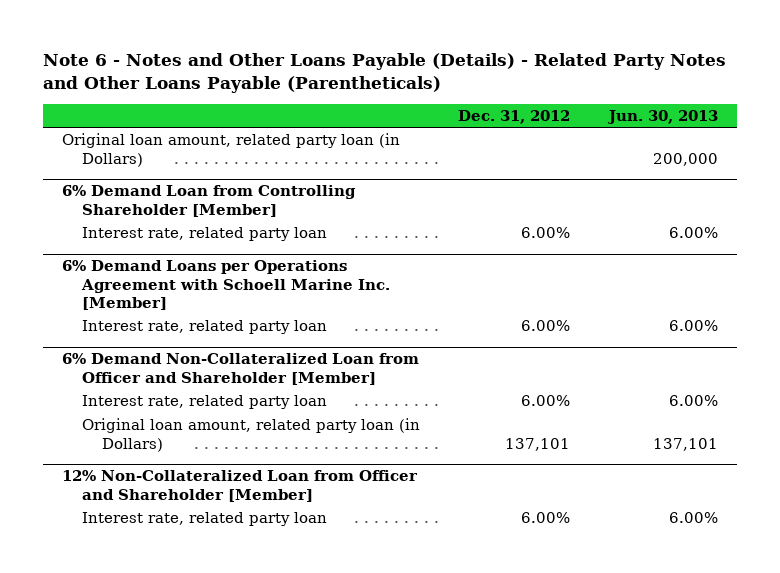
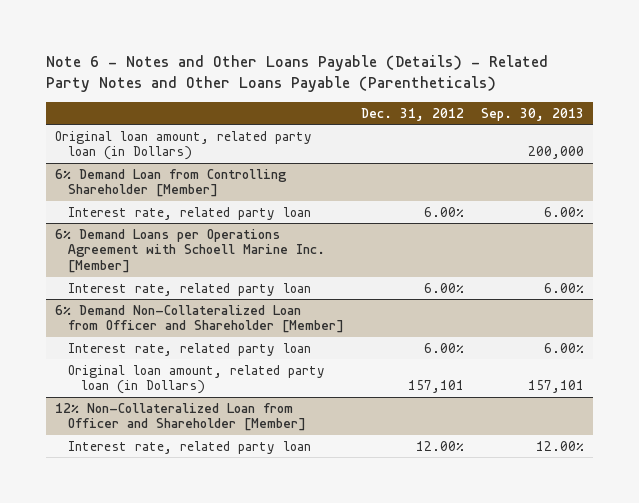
[606,110,718,125] Jun. 30, 2013 -> none
none -> [481,107,585,121] Sep. 30, 2013
[505,437,571,451] 137,101 -> [407,380,464,394] 157,101
[521,512,571,524] 6.00% -> [415,440,464,451] 12.00%

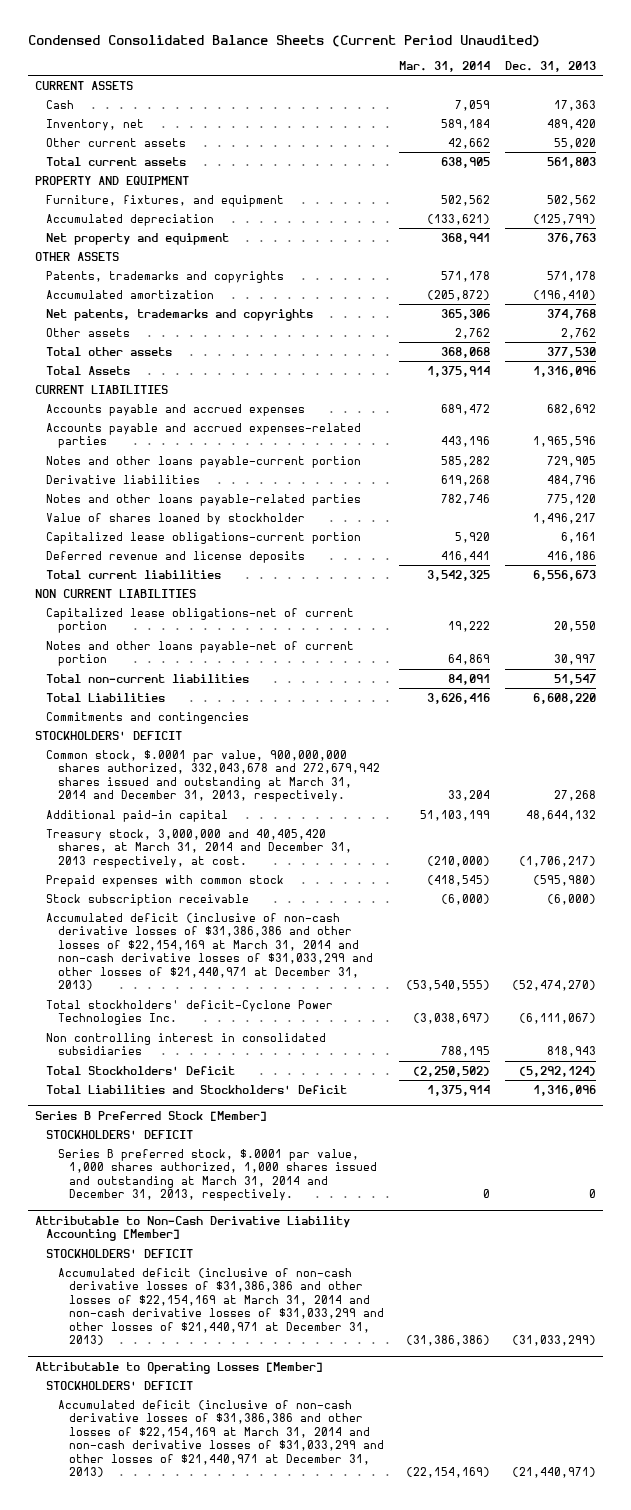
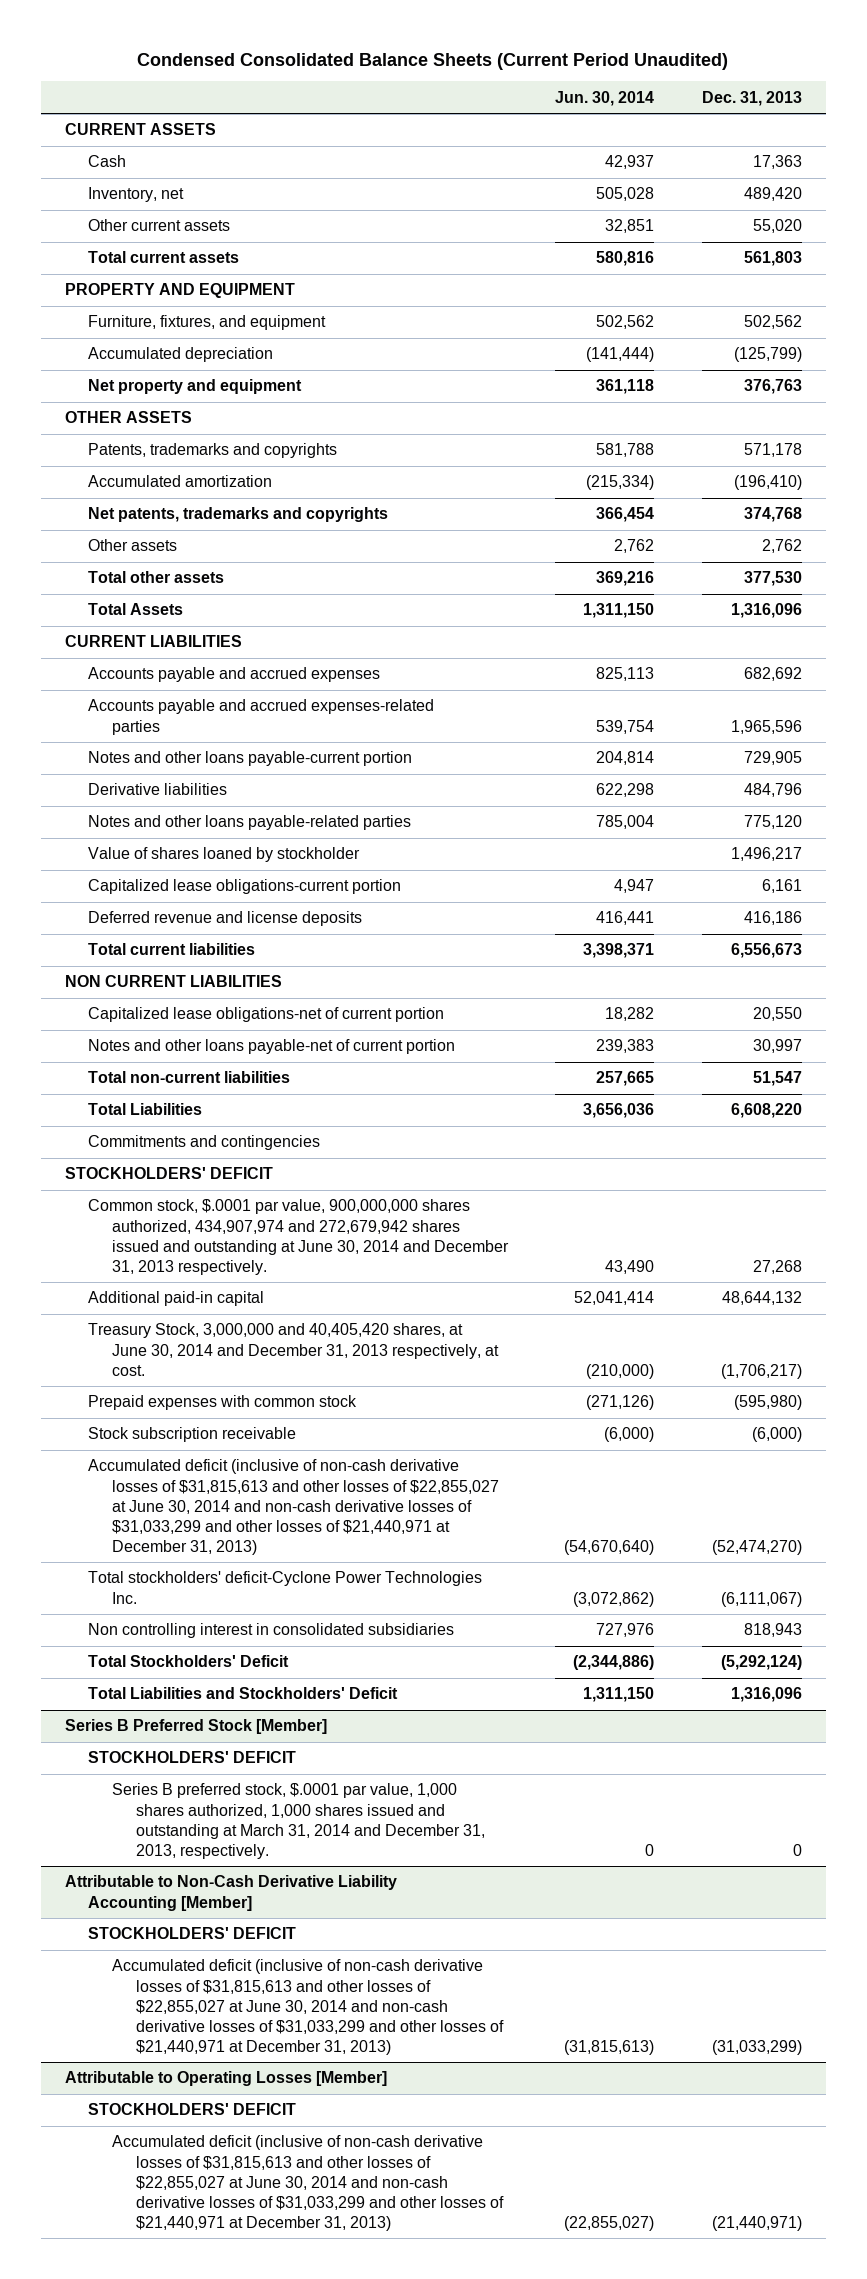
[398,60,490,72] Mar. 31, 2014 -> none
none -> [555,90,655,106] Jun. 30, 2014
[46,749,380,803] Common stock, $.0001 par value, 900,000,000 shares authorized, 332,043,678 and 272,679,942 shares issued and outstanding at March 31, 2014 and December 31, 2013, respectively. -> [88,1199,510,1275] Common stock, $.0001 par value, 900,000,000 shares authorized, 434,907,974 and 272,679,942 shares issued and outstanding at June 30, 2014 and December 31, 2013 respectively.
[46,828,352,868] Treasury stock, 3,000,000 and 40,405,420 shares, at March 31, 2014 and December 31, 2013 respectively, at cost. -> [88,1323,500,1376] Treasury Stock, 3,000,000 and 40,405,420 shares, at June 30, 2014 and December 31, 2013 respectively, at cost.
[46,912,373,991] Accumulated deficit (inclusive of non-cash derivative losses of $31,386,386 and other losses of $22,154,169 at March 31, 2014 and non-cash derivative losses of $31,033,299 and other losses of $21,440,971 at December 31, 2013) -> [88,1459,500,1555] Accumulated deficit (inclusive of non-cash derivative losses of $31,815,613 and other losses of $22,855,027 at June 30, 2014 and non-cash derivative losses of $31,033,299 and other losses of $21,440,971 at December 31, 2013)
[57,1267,384,1346] Accumulated deficit (inclusive of non-cash derivative losses of $31,386,386 and other losses of $22,154,169 at March 31, 2014 and non-cash derivative losses of $31,033,299 and other losses of $21,440,971 at December 31, 2013) -> [112,1959,504,2055] Accumulated deficit (inclusive of non-cash derivative losses of $31,815,613 and other losses of $22,855,027 at June 30, 2014 and non-cash derivative losses of $31,033,299 and other losses of $21,440,971 at December 31, 2013)
[57,1399,384,1478] Accumulated deficit (inclusive of non-cash derivative losses of $31,386,386 and other losses of $22,154,169 at March 31, 2014 and non-cash derivative losses of $31,033,299 and other losses of $21,440,971 at December 31, 2013) -> [112,2135,504,2231] Accumulated deficit (inclusive of non-cash derivative losses of $31,815,613 and other losses of $22,855,027 at June 30, 2014 and non-cash derivative losses of $31,033,299 and other losses of $21,440,971 at December 31, 2013)

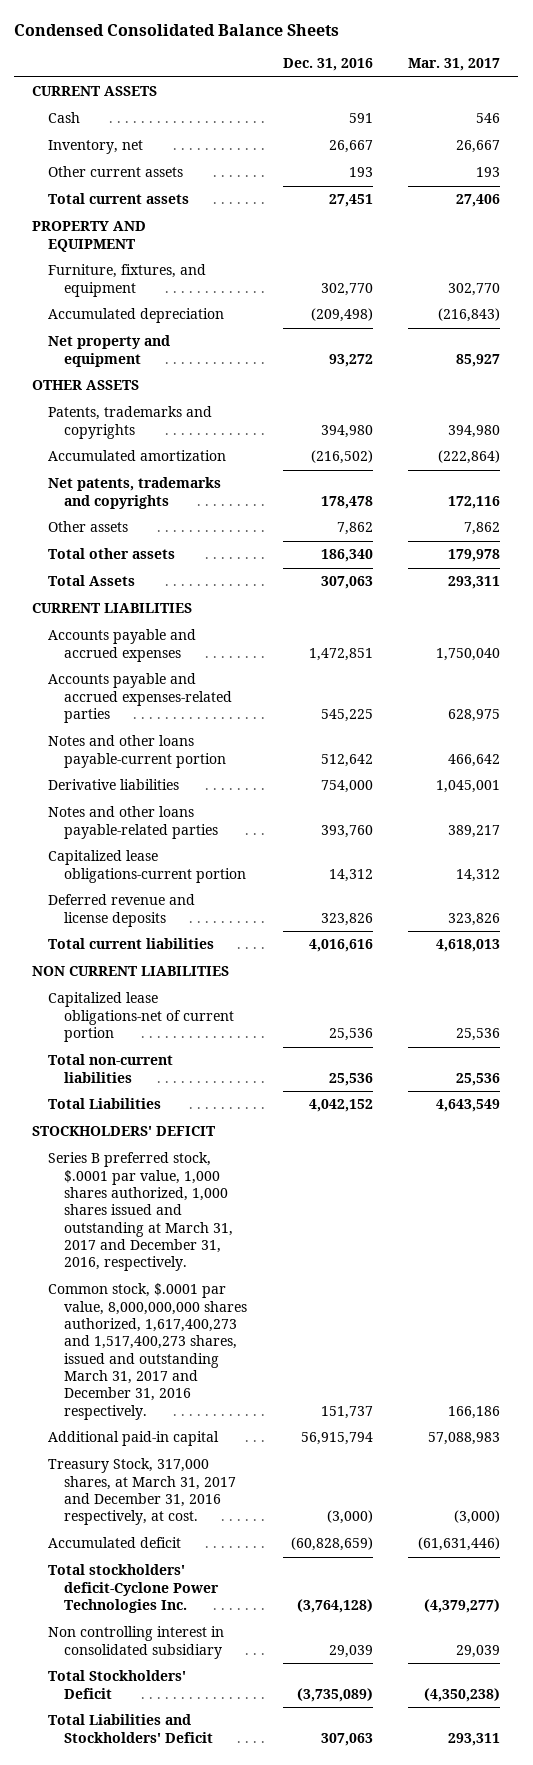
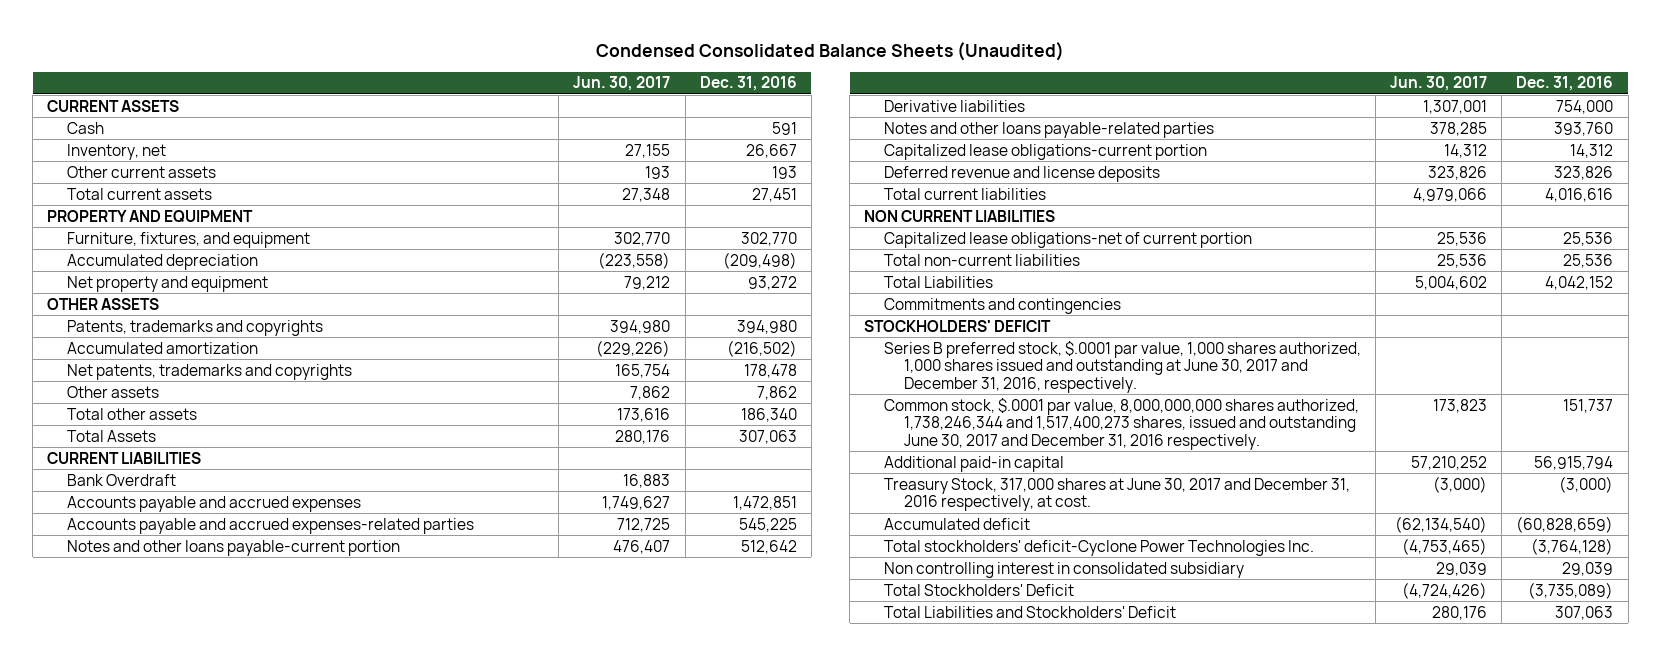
[14,23,340,36] Condensed Consolidated Balance Sheets -> [596,41,1065,61] Condensed Consolidated Balance Sheets (Unaudited)
[408,58,501,72] Mar. 31, 2017 -> none
none -> [573,76,671,92] Jun. 30, 2017
none -> [67,473,177,486] Bank Overdraft
none -> [884,297,1122,314] Commitments and contingencies
[48,1152,233,1272] Series B preferred stock, $.0001 par value, 1,000 shares authorized, 1,000 shares issued and outstanding at March 31, 2017 and December 31, 2016, respectively. -> [884,340,1362,394] Series B preferred stock, $.0001 par value, 1,000 shares authorized, 1,000 shares issued and outstanding at June 30, 2017 and December 31, 2016, respectively.
[48,1283,247,1420] Common stock, $.0001 par value, 8,000,000,000 shares authorized, 1,617,400,273 and 1,517,400,273 shares, issued and outstanding March 31, 2017 and December 31, 2016 respectively. -> [884,397,1360,451] Common stock, $.0001 par value, 8,000,000,000 shares authorized, 1,738,246,344 and 1,517,400,273 shares, issued and outstanding June 30, 2017 and December 31, 2016 respectively.
[48,1458,236,1526] Treasury Stock, 317,000 shares, at March 31, 2017 and December 31, 2016 respectively, at cost. -> [884,477,1351,512] Treasury Stock, 317,000 shares at June 30, 2017 and December 31, 2016 respectively, at cost.

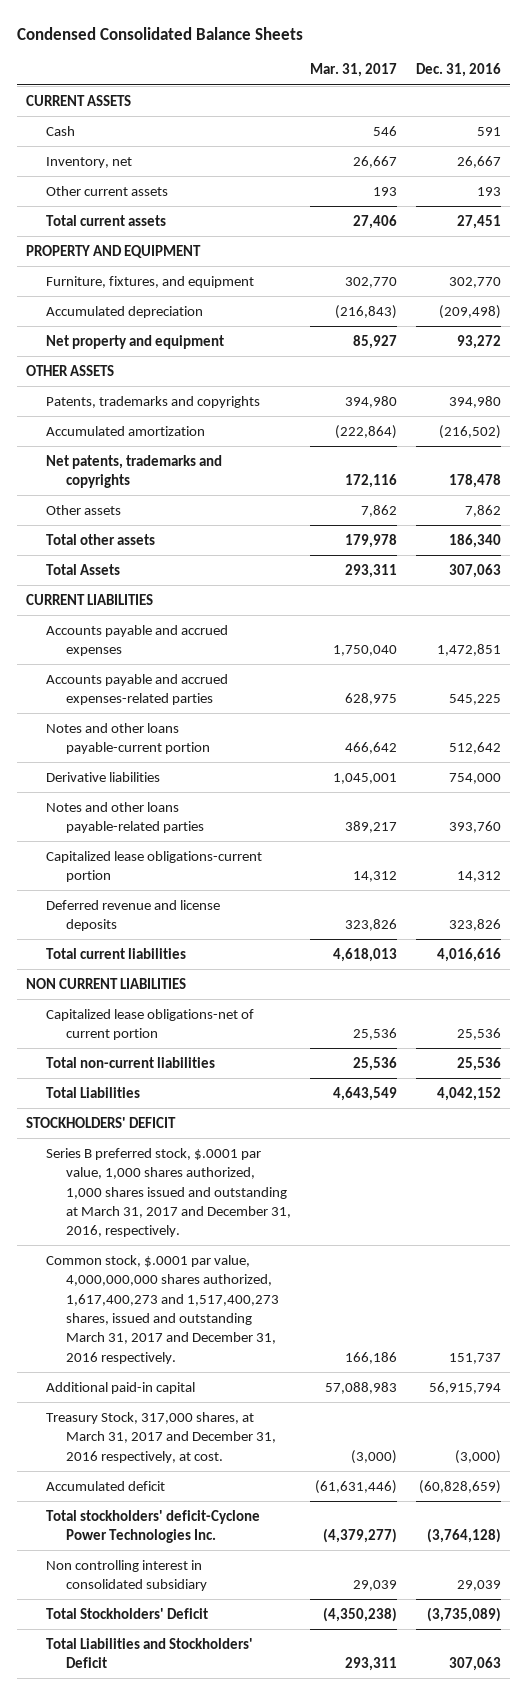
[596,41,1065,61] Condensed Consolidated Balance Sheets (Unaudited) -> [16,26,303,40] Condensed Consolidated Balance Sheets
[573,76,671,92] Jun. 30, 2017 -> none
none -> [310,63,398,78] Mar. 31, 2017
[67,473,177,486] Bank Overdraft -> none
[884,297,1122,314] Commitments and contingencies -> none
[884,340,1362,394] Series B preferred stock, $.0001 par value, 1,000 shares authorized, 1,000 shares issued and outstanding at June 30, 2017 and December 31, 2016, respectively. -> [46,1147,292,1238] Series B preferred stock, $.0001 par value, 1,000 shares authorized, 1,000 shares issued and outstanding at March 31, 2017 and December 31, 2016, respectively.
[884,397,1360,451] Common stock, $.0001 par value, 8,000,000,000 shares authorized, 1,738,246,344 and 1,517,400,273 shares, issued and outstanding June 30, 2017 and December 31, 2016 respectively. -> [46,1254,280,1364] Common stock, $.0001 par value, 4,000,000,000 shares authorized, 1,617,400,273 and 1,517,400,273 shares, issued and outstanding March 31, 2017 and December 31, 2016 respectively.
[884,477,1351,512] Treasury Stock, 317,000 shares at June 30, 2017 and December 31, 2016 respectively, at cost. -> [46,1411,277,1463] Treasury Stock, 317,000 shares, at March 31, 2017 and December 31, 2016 respectively, at cost.

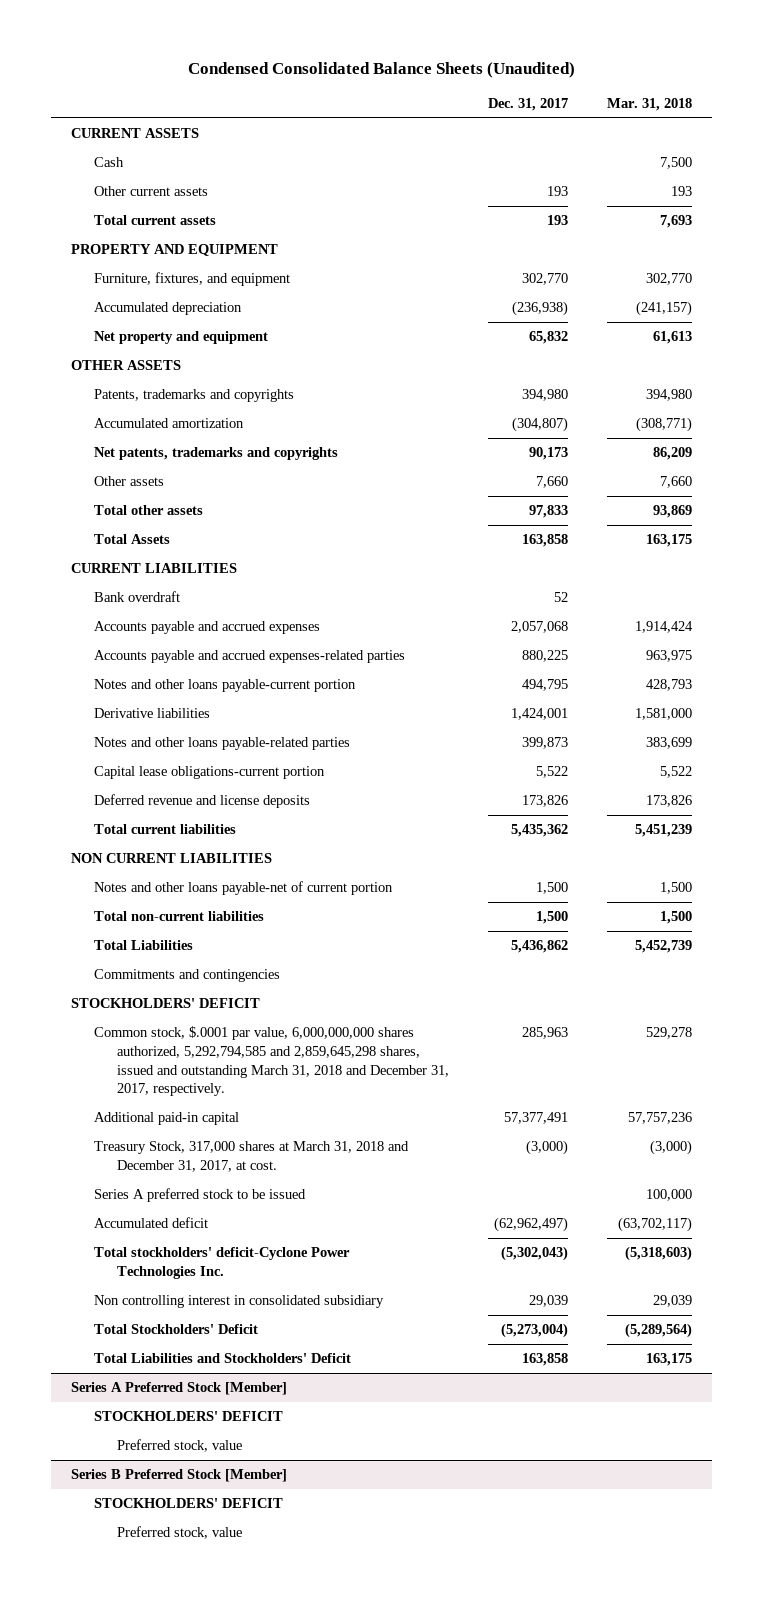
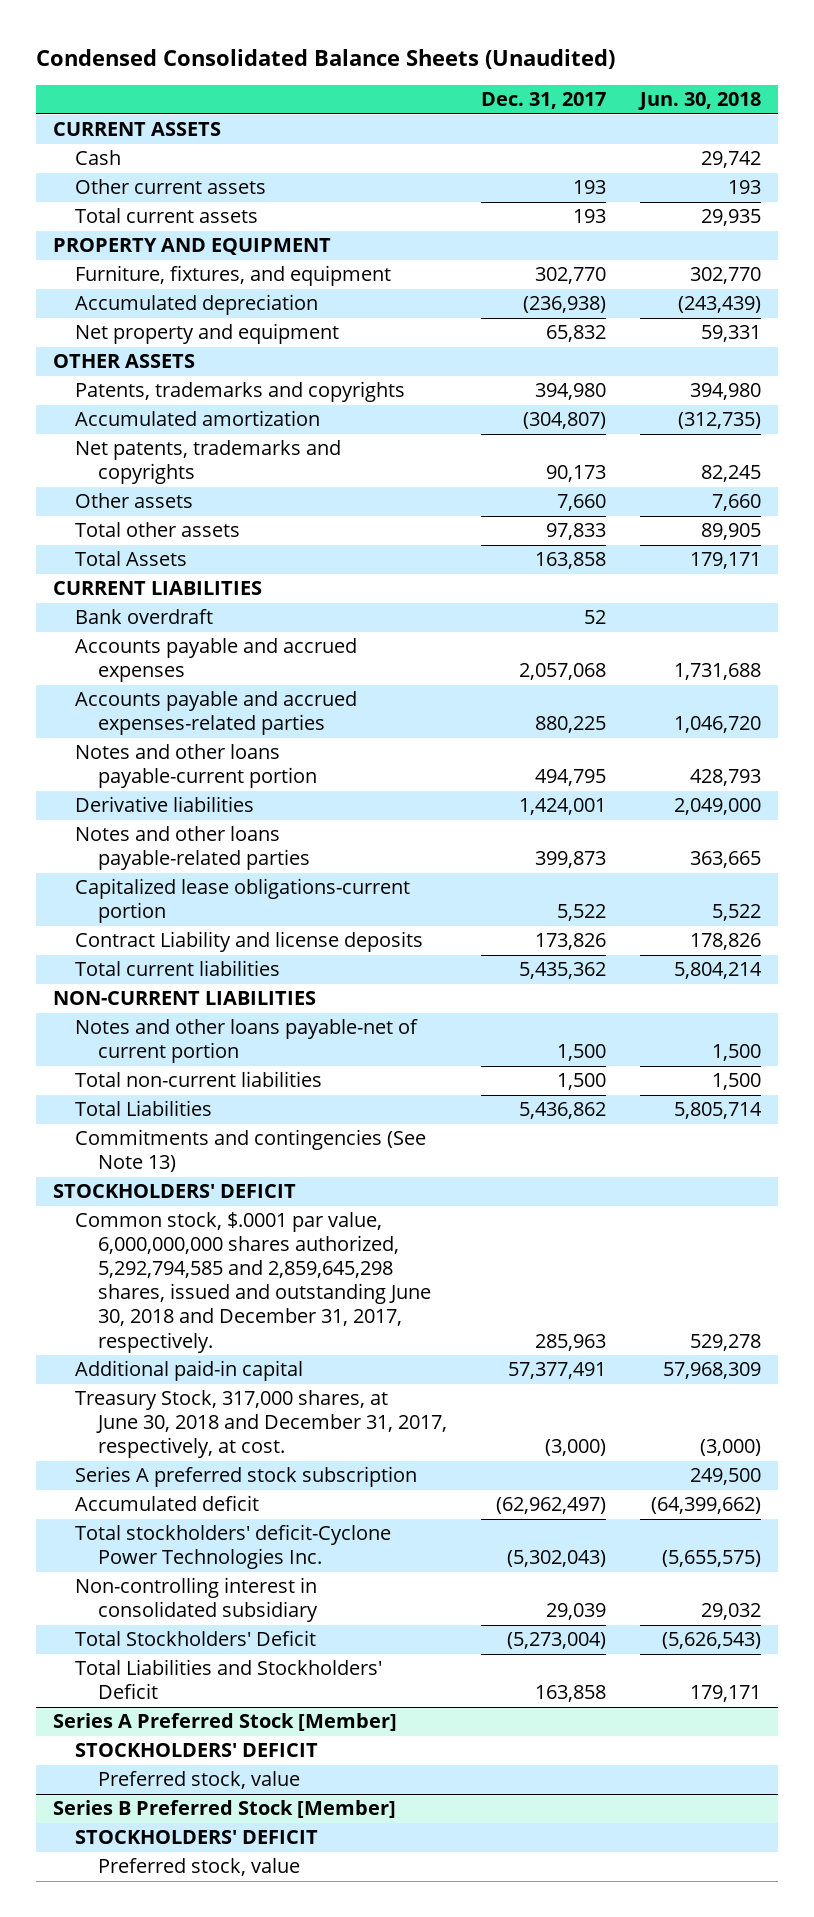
[607,97,693,111] Mar. 31, 2018 -> none
none -> [638,92,762,111] Jun. 30, 2018
[93,766,325,780] Capital lease obligations-current portion -> [75,878,411,924] Capitalized lease obligations-current portion
[93,794,310,809] Deferred revenue and license deposits -> [75,931,424,953] Contract Liability and license deposits
[70,853,272,864] NON CURRENT LIABILITIES -> [52,991,316,1006] NON-CURRENT LIABILITIES
[93,969,280,983] Commitments and contingencies -> [75,1129,427,1173] Commitments and contingencies (See Note 13)
[93,1026,449,1097] Common stock, $.0001 par value, 6,000,000,000 shares authorized, 5,292,794,585 and 2,859,645,298 shares, issued and outstanding March 31, 2018 and December 31, 2017, respectively. -> [75,1212,432,1353] Common stock, $.0001 par value, 6,000,000,000 shares authorized, 5,292,794,585 and 2,859,645,298 shares, issued and outstanding June 30, 2018 and December 31, 2017, respectively.
[93,1141,409,1173] Treasury Stock, 317,000 shares at March 31, 2018 and December 31, 2017, at cost. -> [75,1390,448,1459] Treasury Stock, 317,000 shares, at June 30, 2018 and December 31, 2017, respectively, at cost.
[93,1188,306,1203] Series A preferred stock to be issued -> [75,1466,418,1488] Series A preferred stock subscription
[93,1295,384,1309] Non controlling interest in consolidated subsidiary -> [75,1577,319,1623] Non-controlling interest in consolidated subsidiary

